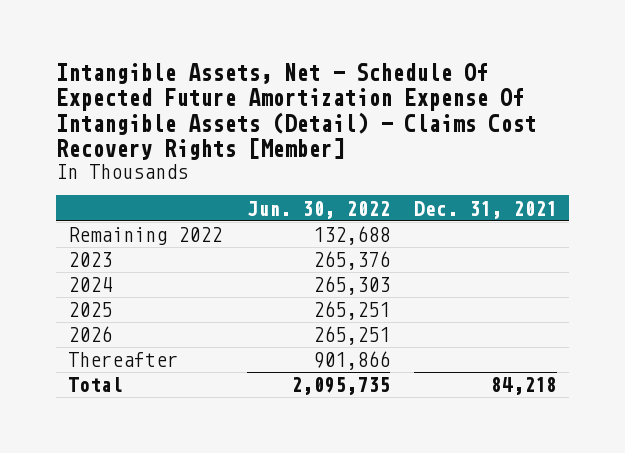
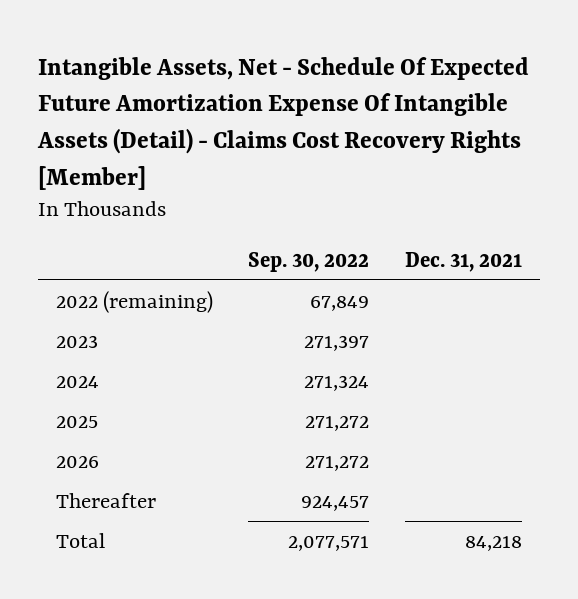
[246,200,390,219] Jun. 30, 2022 -> none
none -> [248,251,370,272] Sep. 30, 2022
[68,227,223,246] Remaining 2022 -> [55,290,213,313] 2022 (remaining)

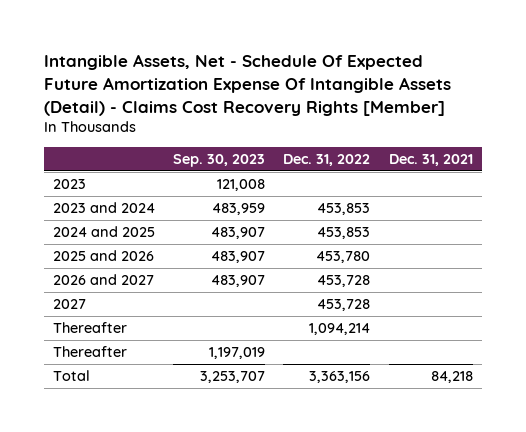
[248,251,370,272] Sep. 30, 2022 -> none
none -> [173,154,266,168] Sep. 30, 2023
none -> [283,154,371,167] Dec. 31, 2022
[55,290,213,313] 2022 (remaining) -> none
none -> [53,202,156,214] 2023 and 2024
[55,375,99,388] 2024 -> [53,226,156,238] 2024 and 2025
[55,415,98,428] 2025 -> [53,250,155,262] 2025 and 2026
[55,455,99,468] 2026 -> [53,274,155,286] 2026 and 2027
none -> [53,299,87,310] 2027
none -> [53,346,128,358] Thereafter

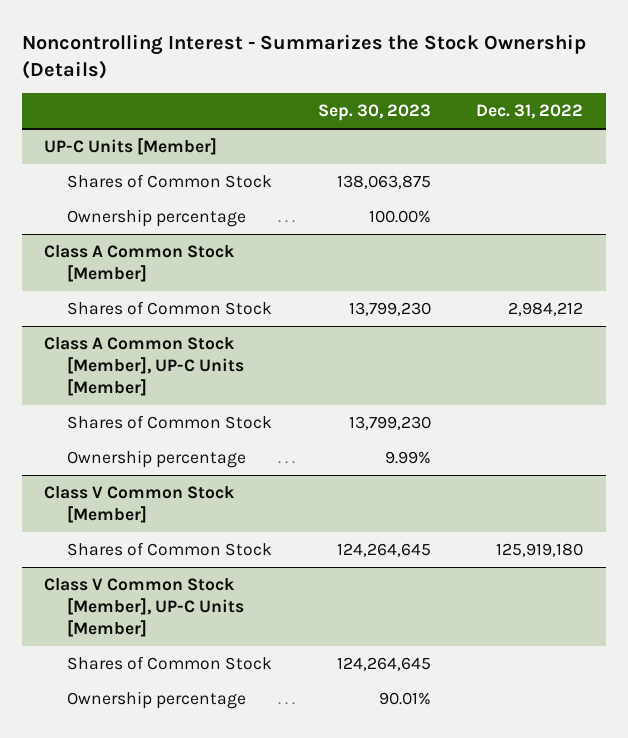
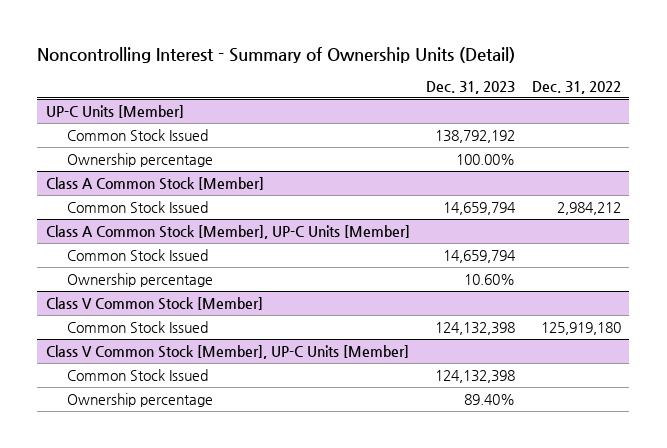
[21,33,586,79] Noncontrolling Interest - Summarizes the Stock Ownership (Details) -> [37,46,516,63] Noncontrolling Interest - Summary of Ownership Units (Detail)
[317,104,431,122] Sep. 30, 2023 -> none
none -> [426,80,516,94] Dec. 31, 2023
[67,174,273,189] Shares of Common Stock -> [67,128,209,141] Common Stock Issued
[67,301,273,316] Shares of Common Stock -> [67,200,209,213] Common Stock Issued
[67,415,273,430] Shares of Common Stock -> [67,248,209,261] Common Stock Issued
[67,542,273,557] Shares of Common Stock -> [67,320,209,333] Common Stock Issued
[67,656,273,671] Shares of Common Stock -> [67,368,209,381] Common Stock Issued

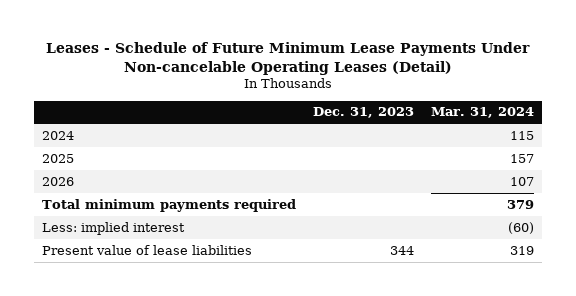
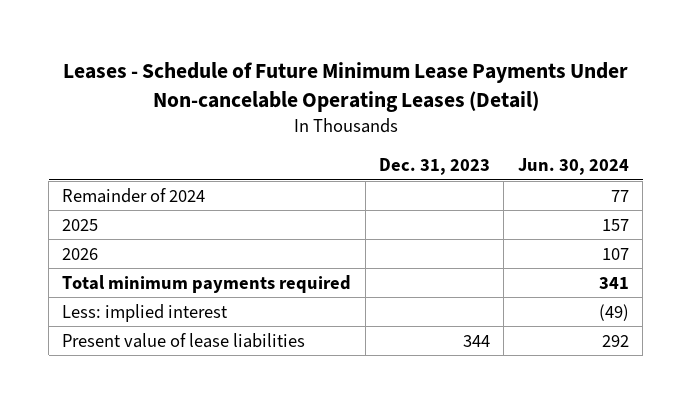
[430,107,534,119] Mar. 31, 2024 -> none
none -> [517,158,629,176] Jun. 30, 2024
[42,130,75,140] 2024 -> [62,187,206,203] Remainder of 2024

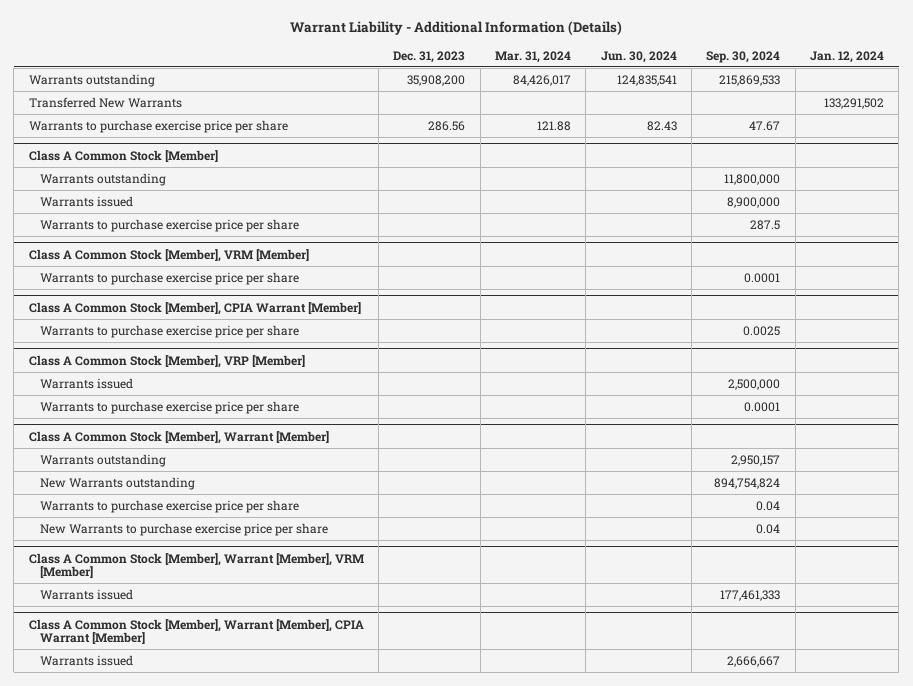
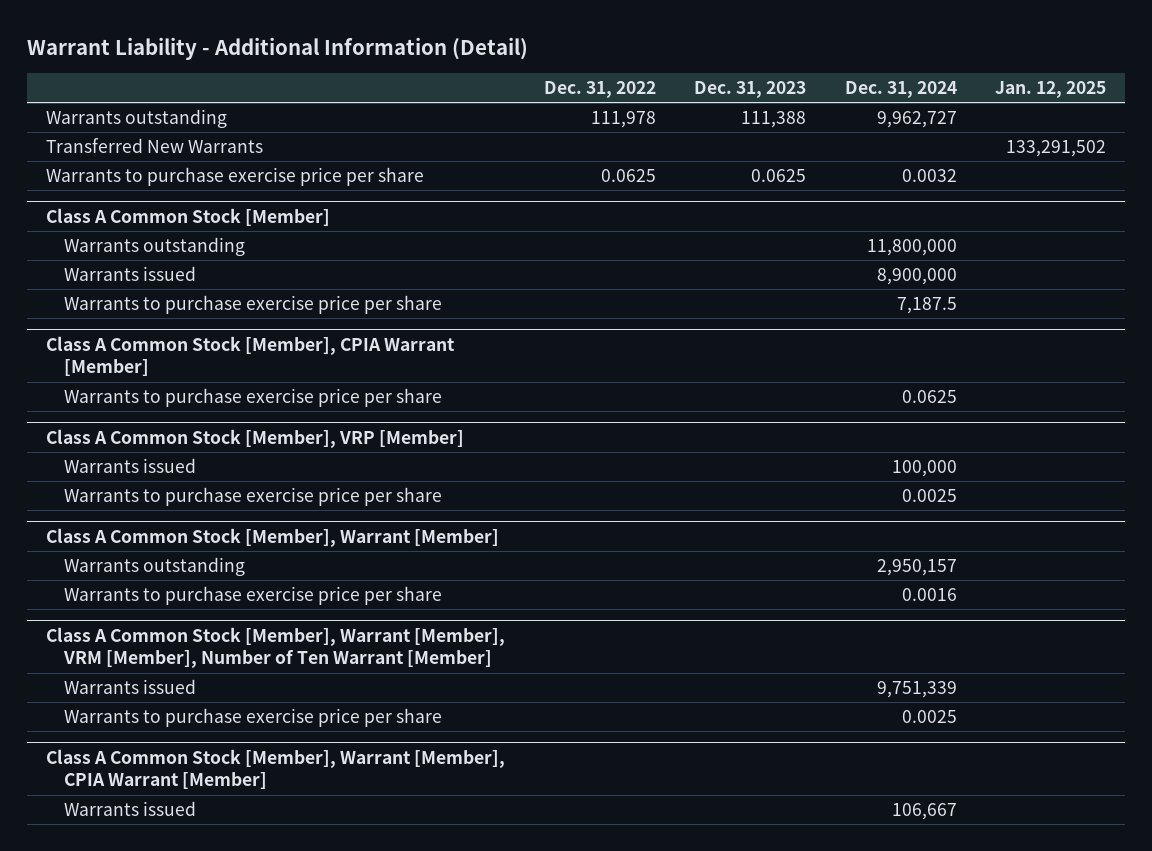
[290,21,623,36] Warrant Liability - Additional Information (Details) -> [27,36,529,60] Warrant Liability - Additional Information (Detail)
[495,50,572,63] Mar. 31, 2024 -> none
[600,50,677,63] Jun. 30, 2024 -> none
[706,50,781,63] Sep. 30, 2024 -> none
[810,50,885,63] Jan. 12, 2024 -> none
none -> [543,80,656,98] Dec. 31, 2022
none -> [844,80,957,98] Dec. 31, 2024
none -> [994,80,1106,98] Jan. 12, 2025
[407,74,466,86] 35,908,200 -> [741,111,807,129] 111,388
[428,120,466,131] 286.56 -> [751,169,807,183] 0.0625
[28,248,309,262] Class A Common Stock [Member], VRM [Member] -> none
[40,271,300,285] Warrants to purchase exercise price per share -> none
[40,476,196,490] New Warrants outstanding -> none
[40,522,329,536] New Warrants to purchase exercise price per share -> none
[28,552,364,579] Class A Common Stock [Member], Warrant [Member], VRM [Member] -> [46,626,506,669] Class A Common Stock [Member], Warrant [Member], VRM [Member], Number of Ten Warrant [Member]
none -> [63,708,442,728] Warrants to purchase exercise price per share

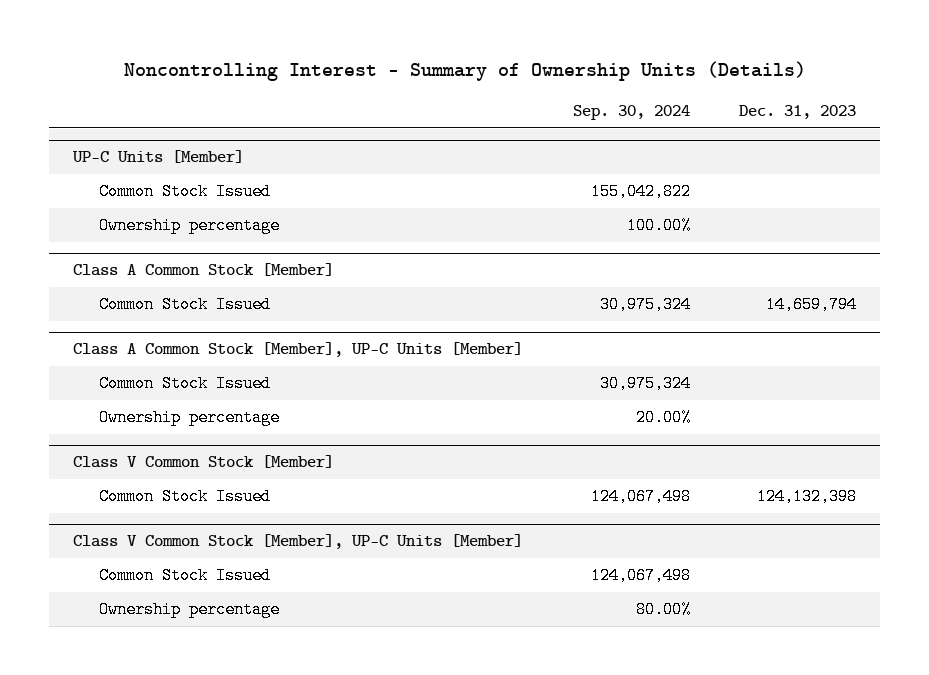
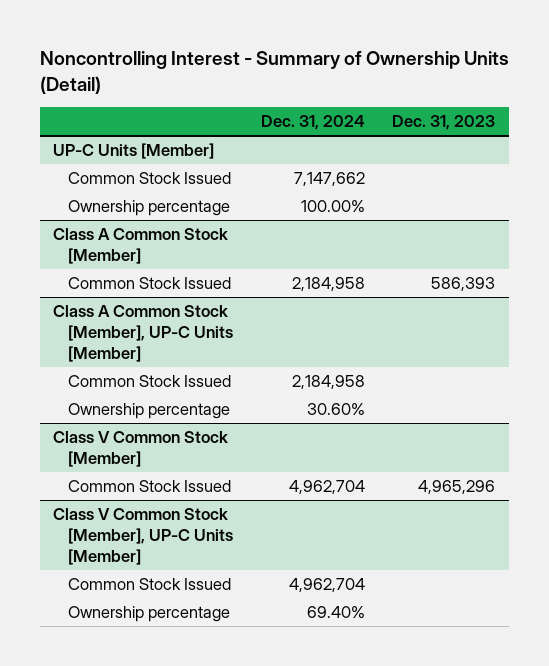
[123,61,806,82] Noncontrolling Interest - Summary of Ownership Units (Details) -> [39,51,509,94] Noncontrolling Interest - Summary of Ownership Units (Detail)
[572,105,690,121] Sep. 30, 2024 -> none
none -> [260,115,365,131] Dec. 31, 2024
[765,296,857,314] 14,659,794 -> [431,276,496,291] 586,393
[756,488,857,506] 124,132,398 -> [418,479,496,494] 4,965,296

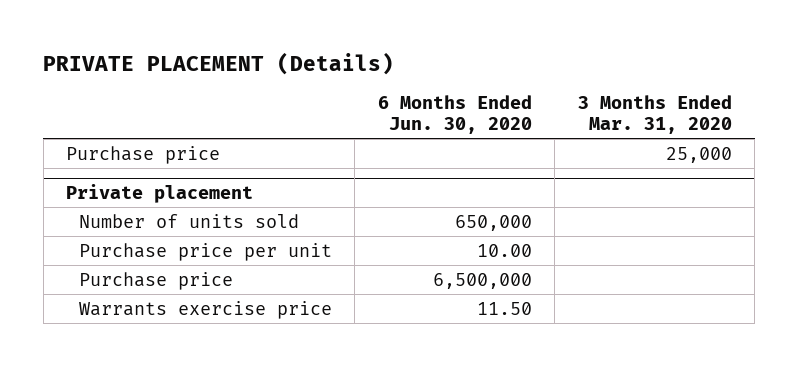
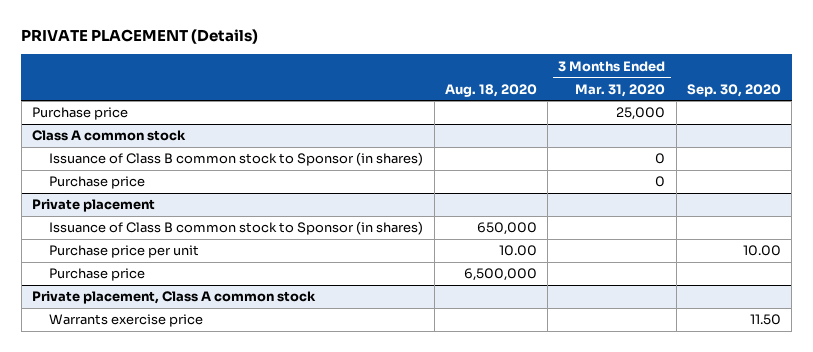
[377,95,532,135] 6 Months Ended Jun. 30, 2020 -> none
none -> [444,83,537,97] Aug. 18, 2020
none -> [686,83,781,97] Sep. 30, 2020
none -> [32,130,187,142] Class A common stock
none -> [49,152,424,167] Issuance of Class B common stock to Sponsor (in shares)
none -> [49,176,146,190] Purchase price
[78,213,299,228] Number of units sold -> [49,221,424,236] Issuance of Class B common stock to Sponsor (in shares)
[78,300,332,319] Warrants exercise price -> none
none -> [32,291,317,305] Private placement, Class A common stock
none -> [49,314,204,328] Warrants exercise price

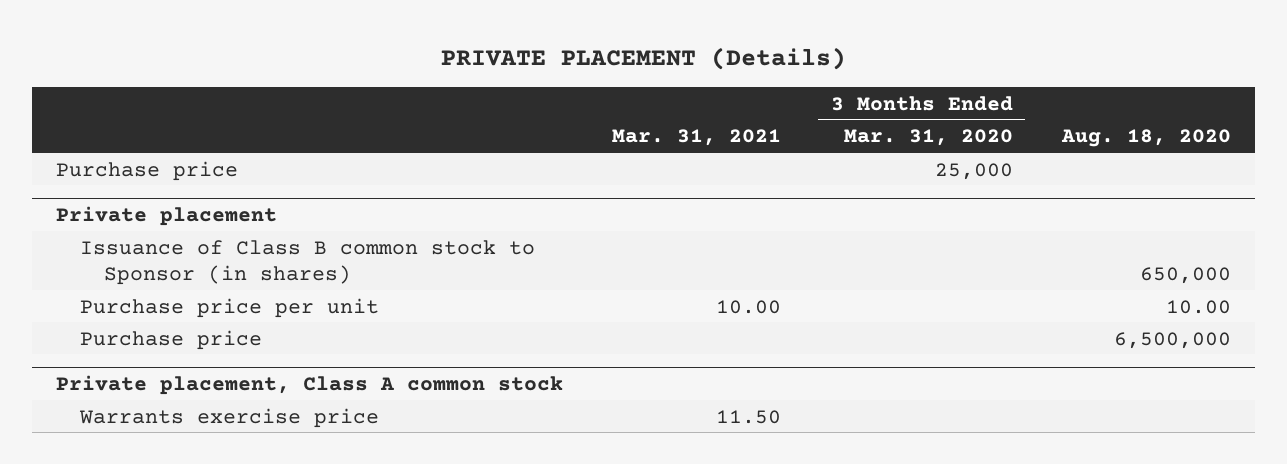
[686,83,781,97] Sep. 30, 2020 -> none
none -> [612,129,782,147] Mar. 31, 2021
[32,130,187,142] Class A common stock -> none
[49,152,424,167] Issuance of Class B common stock to Sponsor (in shares) -> none
[49,176,146,190] Purchase price -> none

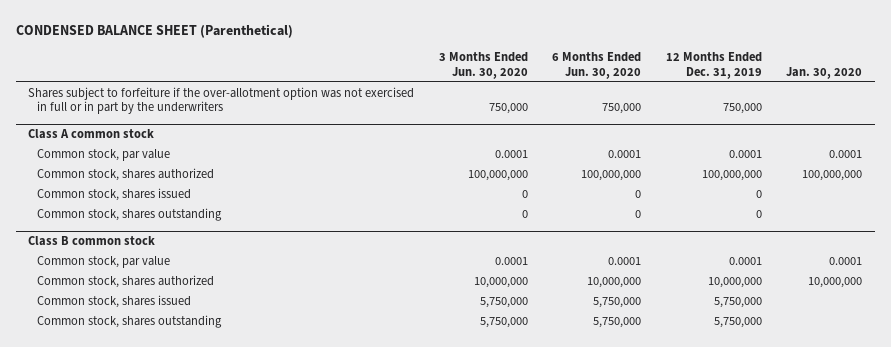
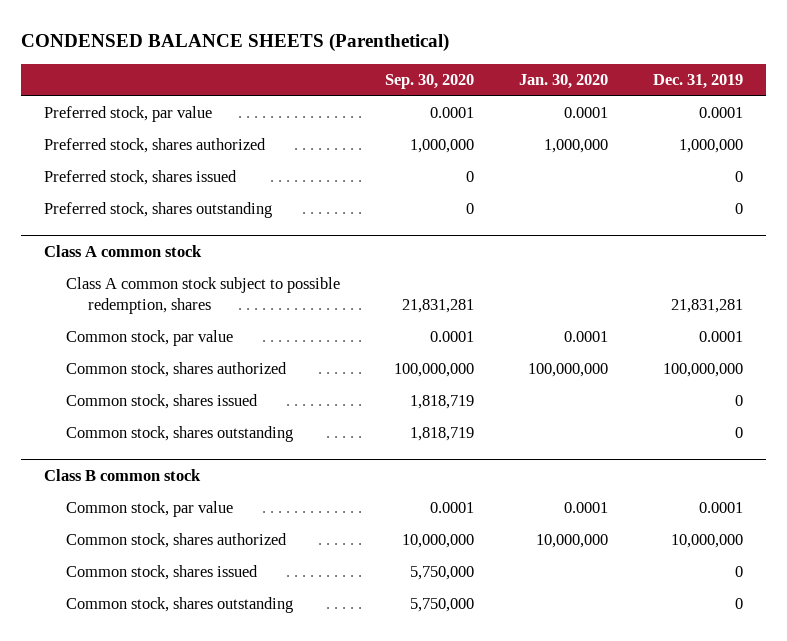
[15,24,293,39] CONDENSED BALANCE SHEET (Parenthetical) -> [21,32,450,52] CONDENSED BALANCE SHEETS (Parenthetical)
[438,52,528,79] 3 Months Ended Jun. 30, 2020 -> none
[552,52,642,79] 6 Months Ended Jun. 30, 2020 -> none
[665,52,762,79] 12 Months Ended Dec. 31, 2019 -> none
none -> [384,73,474,89] Sep. 30, 2020
none -> [653,73,744,89] Dec. 31, 2019
[28,86,415,115] Shares subject to forfeiture if the over-allotment option was not exercised in full or in part by the underwriters -> none
none -> [43,106,212,123] Preferred stock, par value
none -> [43,138,266,154] Preferred stock, shares authorized
none -> [43,170,237,186] Preferred stock, shares issued
none -> [43,202,272,219] Preferred stock, shares outstanding
none -> [65,277,340,315] Class A common stock subject to possible redemption, shares

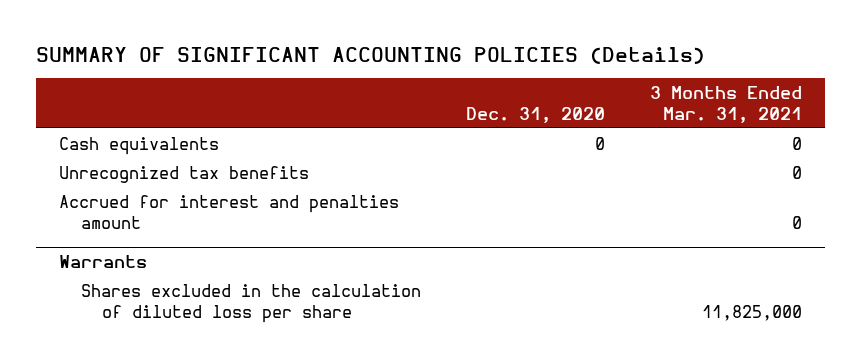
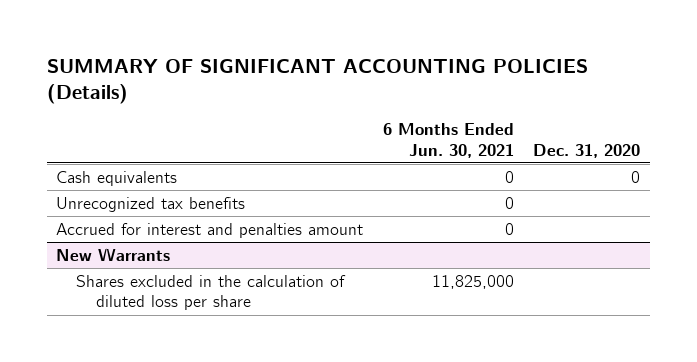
[650,85,803,123] 3 Months Ended Mar. 31, 2021 -> none
none -> [382,123,514,158] 6 Months Ended Jun. 30, 2021
[58,255,147,269] Warrants -> [56,248,171,262] New Warrants

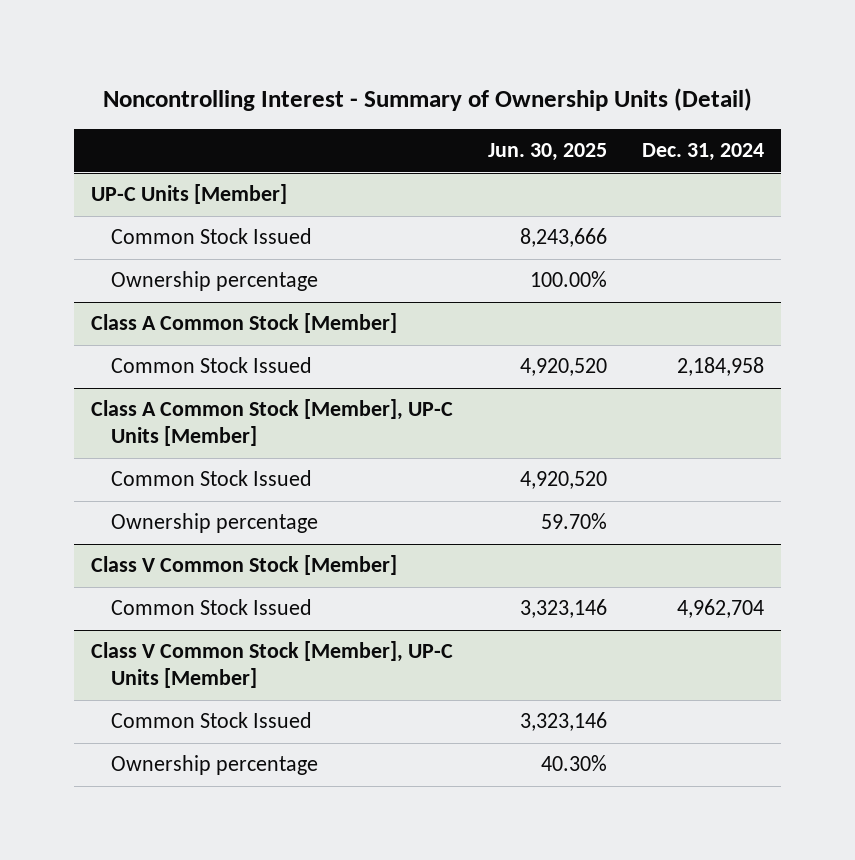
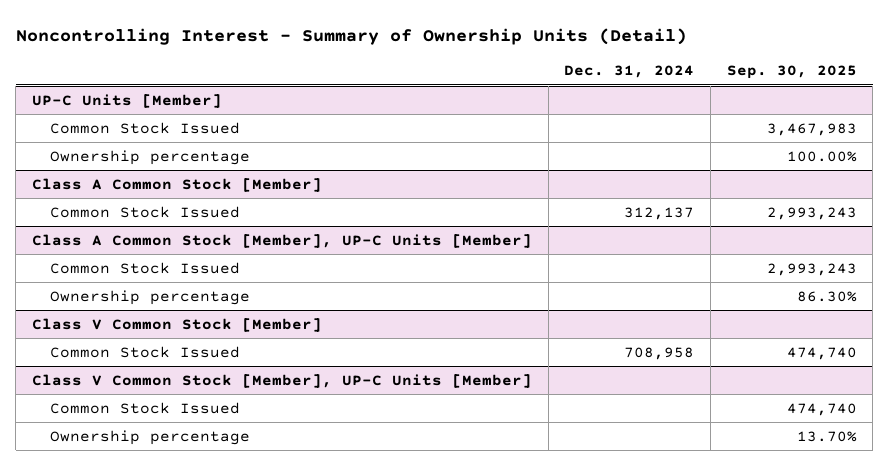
[488,143,608,162] Jun. 30, 2025 -> none
none -> [726,65,857,80] Sep. 30, 2025
[676,357,764,377] 2,184,958 -> [624,206,695,220] 312,137
[676,599,764,619] 4,962,704 -> [624,346,695,360] 708,958

